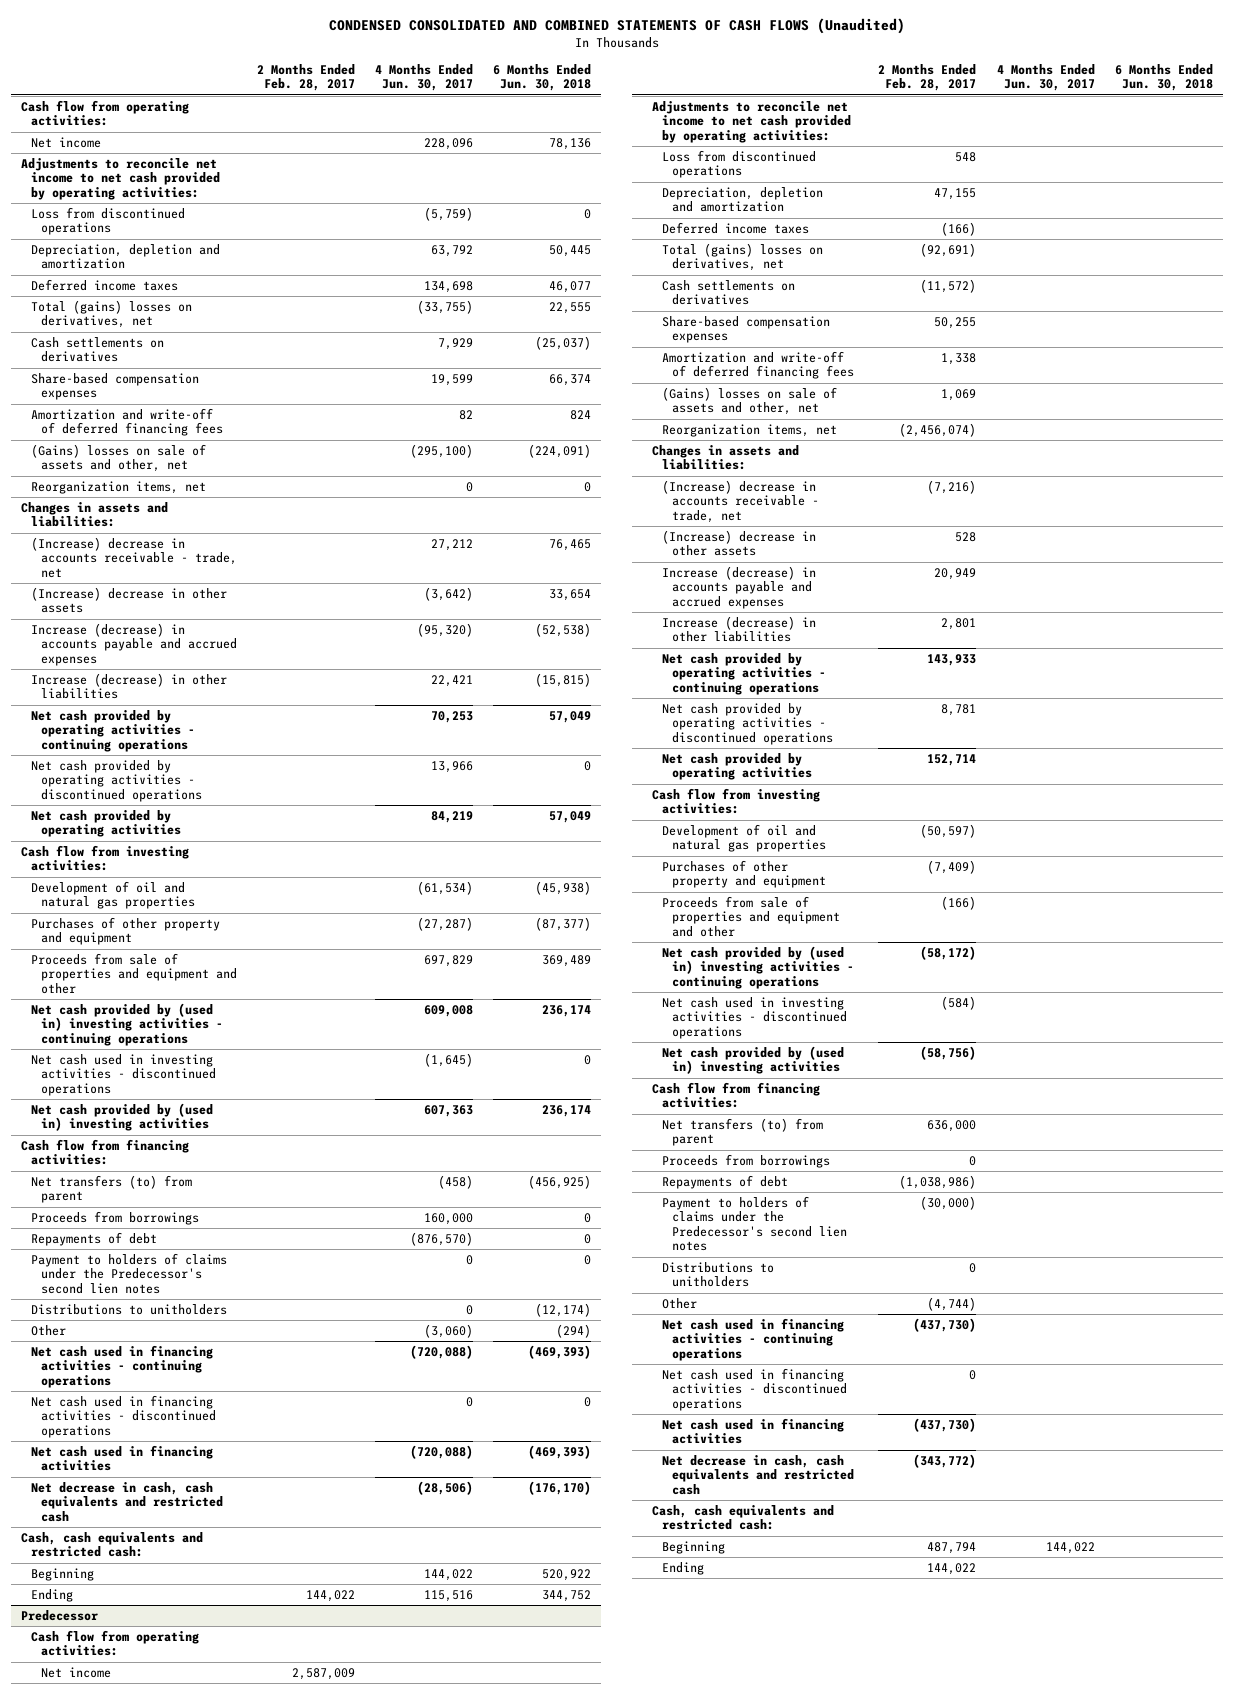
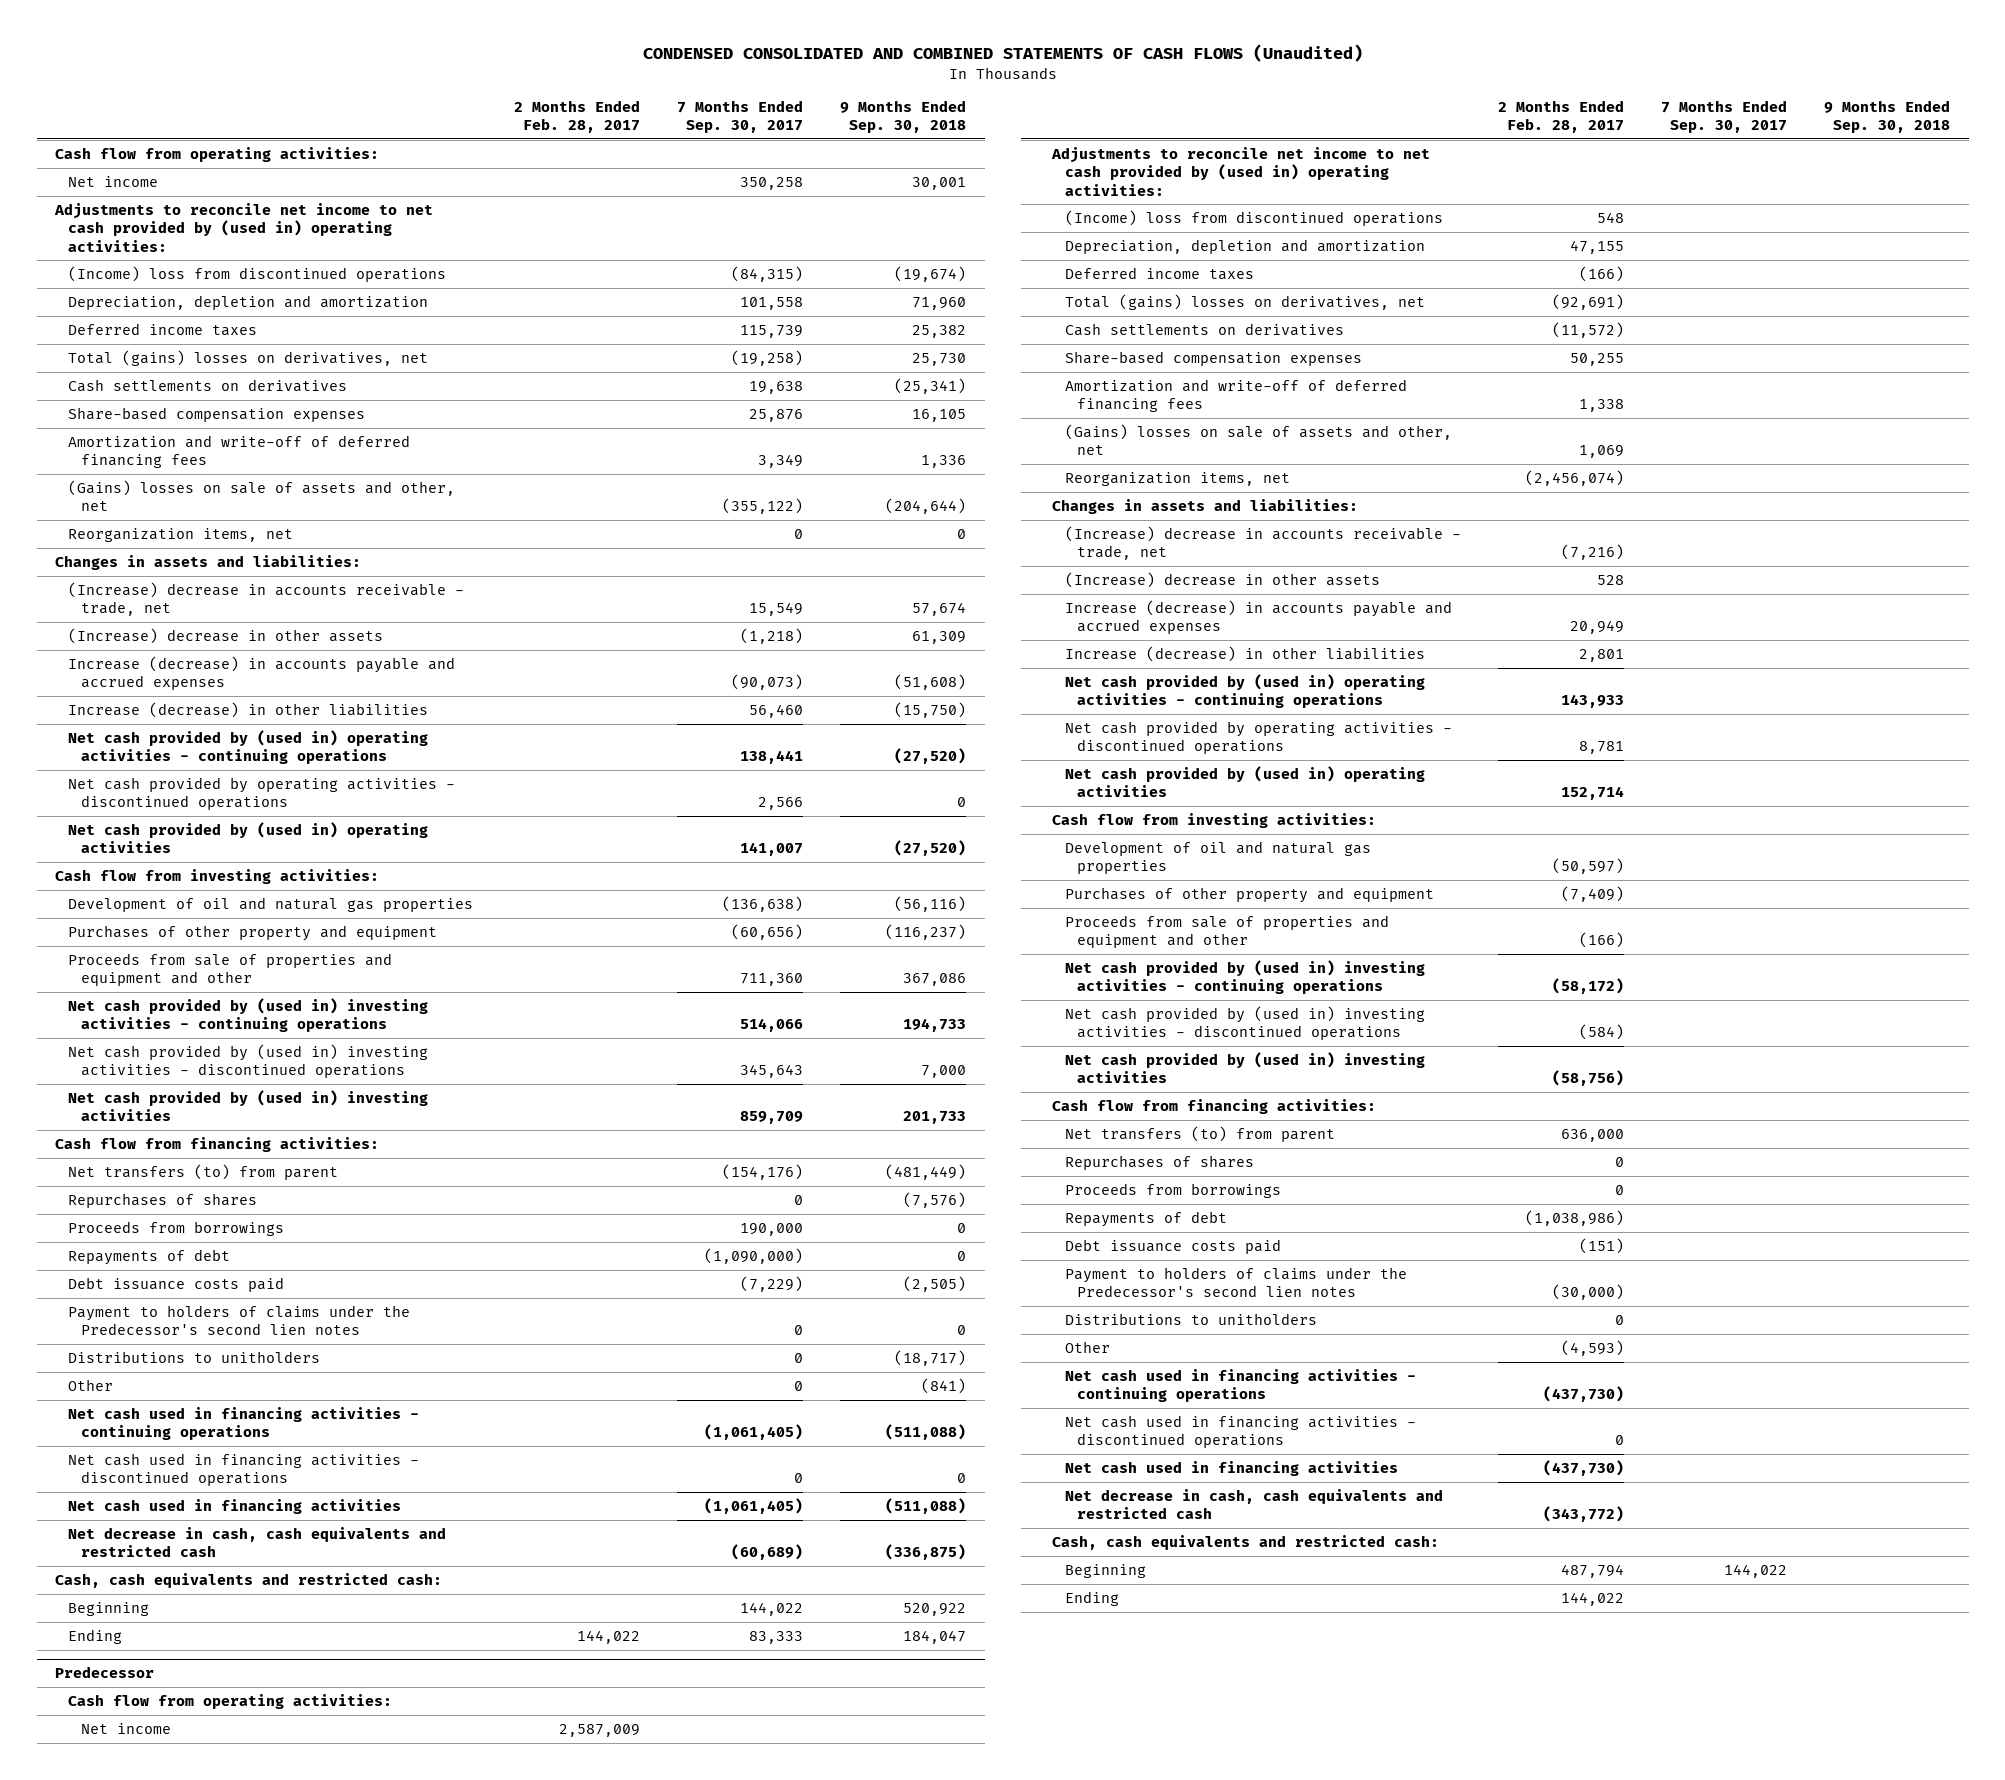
[375,63,474,92] 4 Months Ended Jun. 30, 2017 -> none
[493,63,592,92] 6 Months Ended Jun. 30, 2018 -> none
none -> [676,99,803,134] 7 Months Ended Sep. 30, 2017
none -> [840,99,967,134] 9 Months Ended Sep. 30, 2018
[20,158,220,200] Adjustments to reconcile net income to net cash provided by operating activities: -> [54,202,434,252] Adjustments to reconcile net income to net cash provided by (used in) operating activities:
[30,207,185,236] Loss from discontinued operations -> [68,265,447,282] (Income) loss from discontinued operations
[30,710,195,752] Net cash provided by operating activities - continuing operations -> [68,729,429,765] Net cash provided by (used in) operating activities - continuing operations
[30,810,181,838] Net cash provided by operating activities -> [68,821,429,854] Net cash provided by (used in) operating activities
[30,1054,216,1096] Net cash used in investing activities - discontinued operations -> [68,1043,429,1079] Net cash provided by (used in) investing activities - discontinued operations
none -> [68,1192,258,1208] Repurchases of shares
none -> [68,1276,285,1292] Debt issuance costs paid
[652,101,852,143] Adjustments to reconcile net income to net cash provided by operating activities: -> [1050,146,1430,196] Adjustments to reconcile net income to net cash provided by (used in) operating activities:
[662,150,817,179] Loss from discontinued operations -> [1064,209,1443,226] (Income) loss from discontinued operations
[662,653,827,695] Net cash provided by operating activities - continuing operations -> [1064,673,1425,709] Net cash provided by (used in) operating activities - continuing operations
[662,753,813,781] Net cash provided by operating activities -> [1064,765,1425,798] Net cash provided by (used in) operating activities
[662,997,848,1039] Net cash used in investing activities - discontinued operations -> [1064,1005,1425,1041] Net cash provided by (used in) investing activities - discontinued operations
none -> [1064,1154,1254,1170] Repurchases of shares
none -> [1064,1238,1281,1254] Debt issuance costs paid
[927,1297,977,1312] (4,744) -> [1560,1339,1624,1356] (4,593)

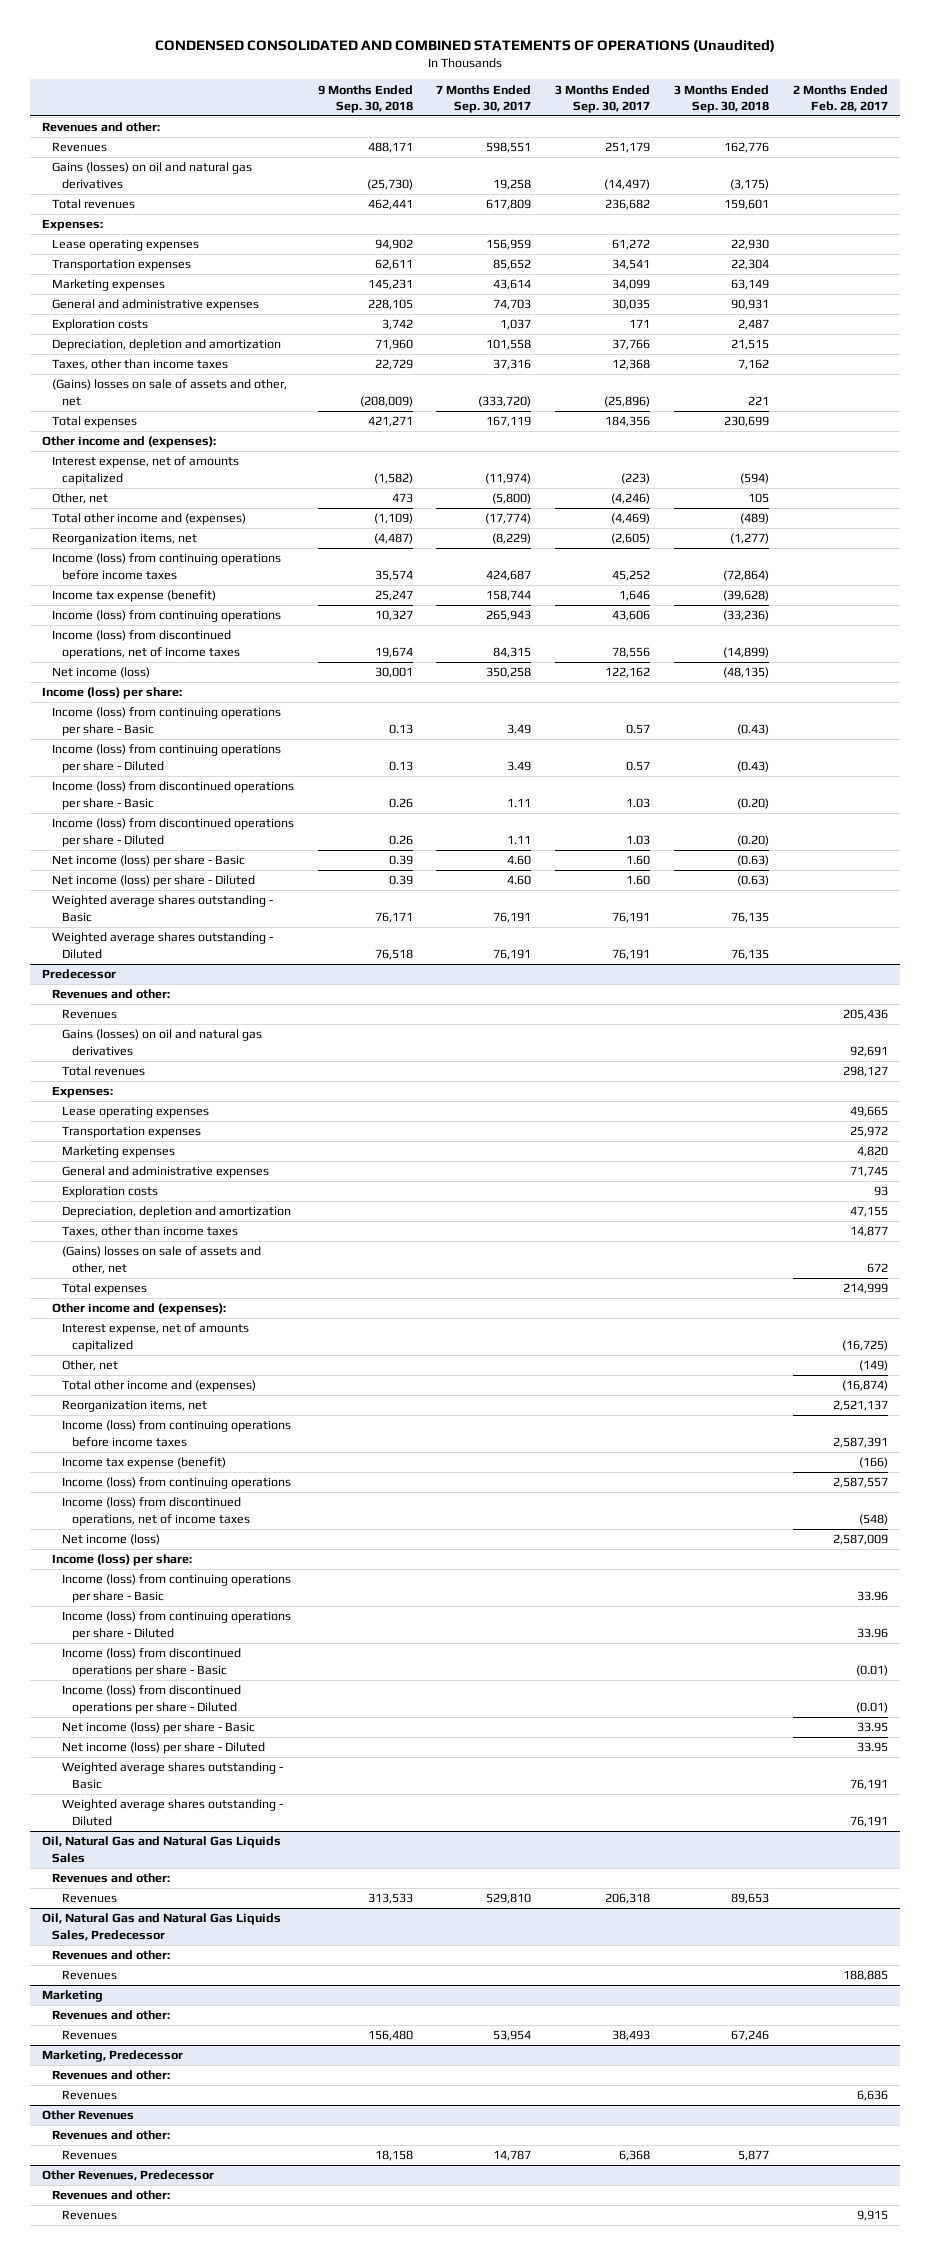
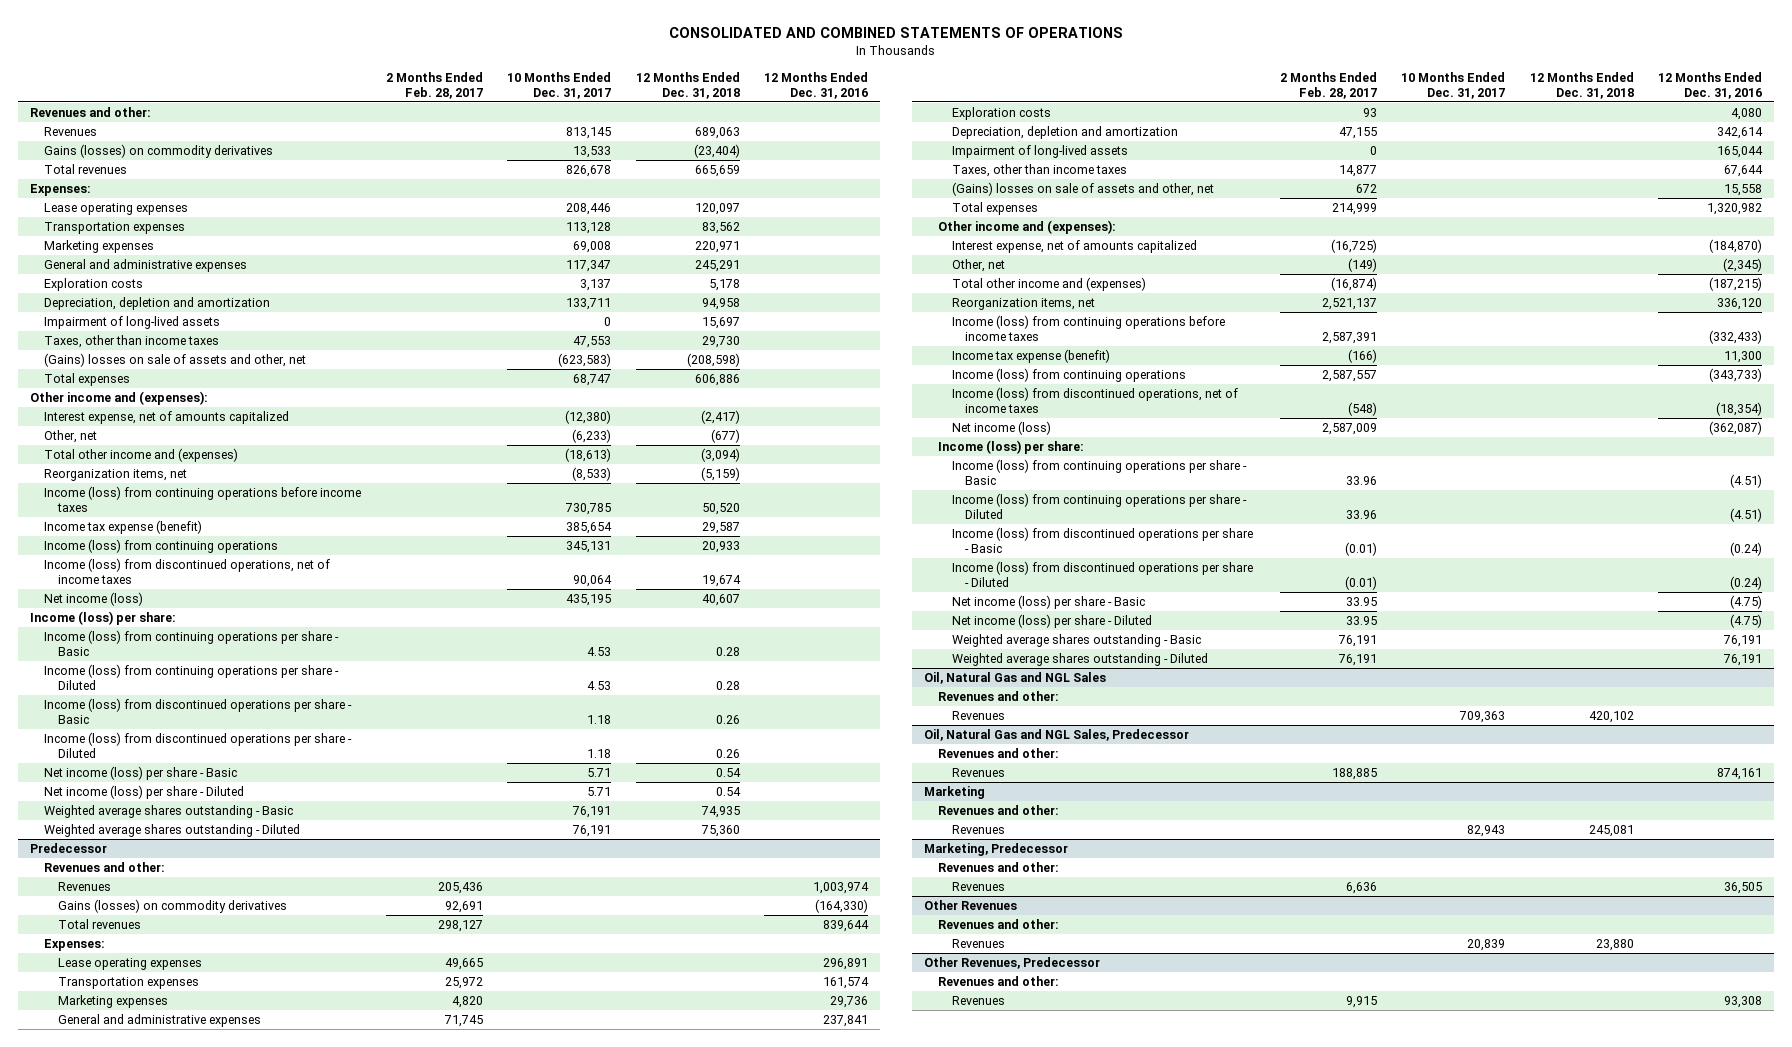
[154,38,775,52] CONDENSED CONSOLIDATED AND COMBINED STATEMENTS OF OPERATIONS (Unaudited) -> [669,26,1124,38] CONSOLIDATED AND COMBINED STATEMENTS OF OPERATIONS
[317,84,413,114] 9 Months Ended Sep. 30, 2018 -> none
[436,84,532,114] 7 Months Ended Sep. 30, 2017 -> none
[555,84,651,114] 3 Months Ended Sep. 30, 2017 -> none
[673,84,769,114] 3 Months Ended Sep. 30, 2018 -> none
none -> [507,71,612,99] 10 Months Ended Dec. 31, 2017
none -> [635,71,740,99] 12 Months Ended Dec. 31, 2018
none -> [764,71,869,99] 12 Months Ended Dec. 31, 2016
[51,162,252,189] Gains (losses) on oil and natural gas derivatives -> none
none -> [44,143,274,158] Gains (losses) on commodity derivatives
none -> [44,315,221,329] Impairment of long-lived assets
[61,1029,262,1056] Gains (losses) on oil and natural gas derivatives -> [57,898,287,913] Gains (losses) on commodity derivatives
none -> [951,144,1128,158] Impairment of long-lived assets
[41,1836,281,1863] Oil, Natural Gas and Natural Gas Liquids Sales -> [924,671,1107,684] Oil, Natural Gas and NGL Sales
[41,1913,281,1941] Oil, Natural Gas and Natural Gas Liquids Sales, Predecessor -> [924,728,1190,741] Oil, Natural Gas and NGL Sales, Predecessor

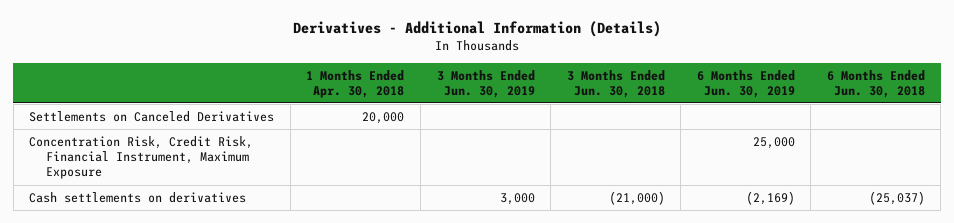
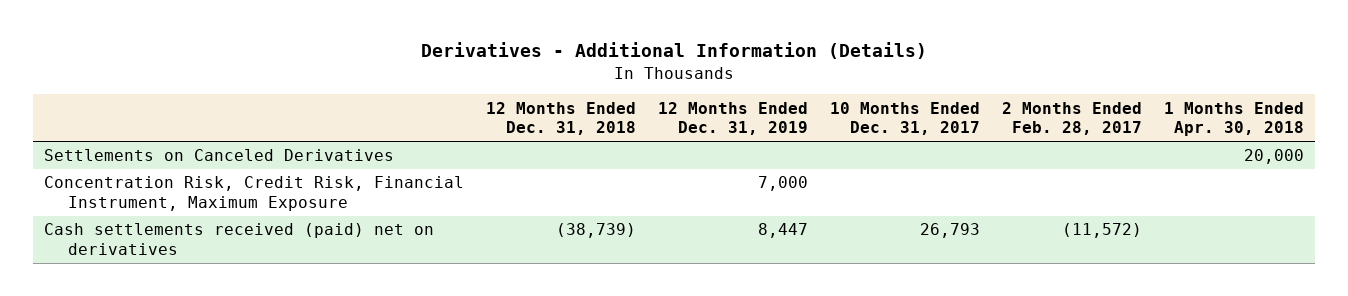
[436,69,535,98] 3 Months Ended Jun. 30, 2019 -> none
[566,69,665,98] 3 Months Ended Jun. 30, 2018 -> none
[696,69,795,98] 6 Months Ended Jun. 30, 2019 -> none
[826,69,925,98] 6 Months Ended Jun. 30, 2018 -> none
none -> [486,101,637,136] 12 Months Ended Dec. 31, 2018
none -> [658,101,809,136] 12 Months Ended Dec. 31, 2019
none -> [830,101,981,136] 10 Months Ended Dec. 31, 2017
none -> [1001,101,1142,136] 2 Months Ended Feb. 28, 2017
[29,192,247,204] Cash settlements on derivatives -> [44,223,435,256] Cash settlements received (paid) net on derivatives

